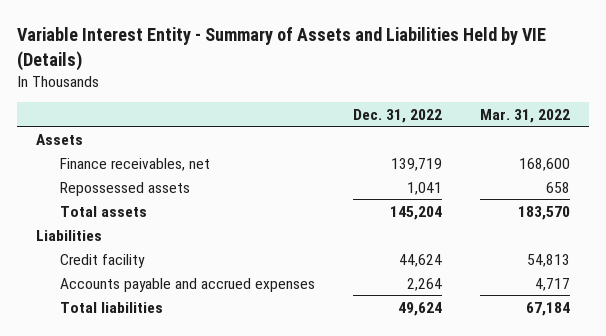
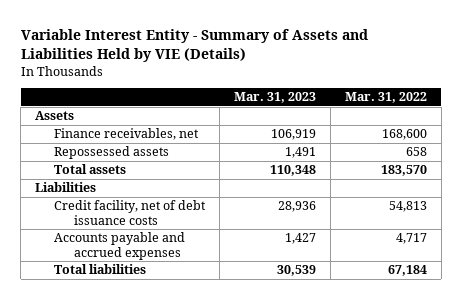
[353,108,443,123] Dec. 31, 2022 -> none
none -> [234,92,317,104] Mar. 31, 2023
[59,253,145,268] Credit facility -> [54,200,207,225] Credit facility, net of debt issuance costs

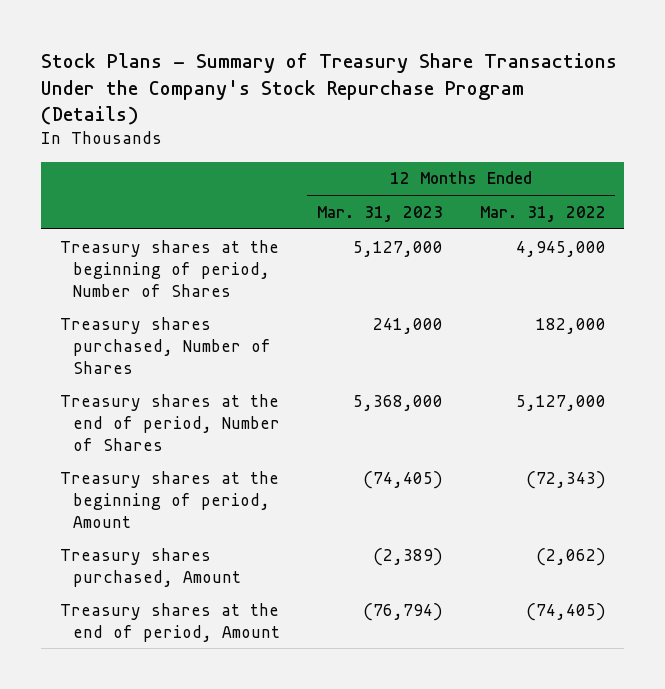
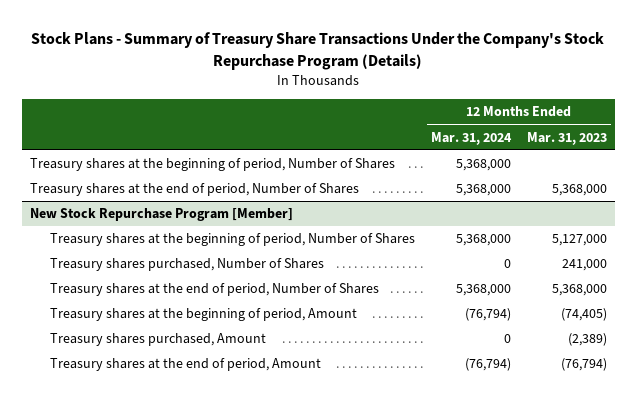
[479,205,606,222] Mar. 31, 2022 -> none
none -> [430,131,512,145] Mar. 31, 2024
none -> [29,158,395,172] Treasury shares at the beginning of period, Number of Shares
none -> [29,183,359,197] Treasury shares at the end of period, Number of Shares
none -> [29,208,293,222] New Stock Repurchase Program [Member]

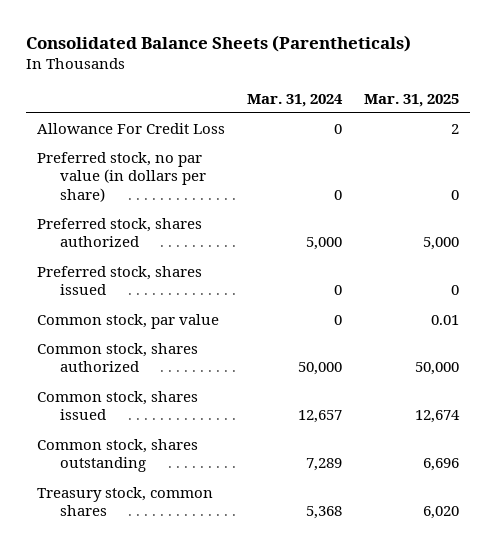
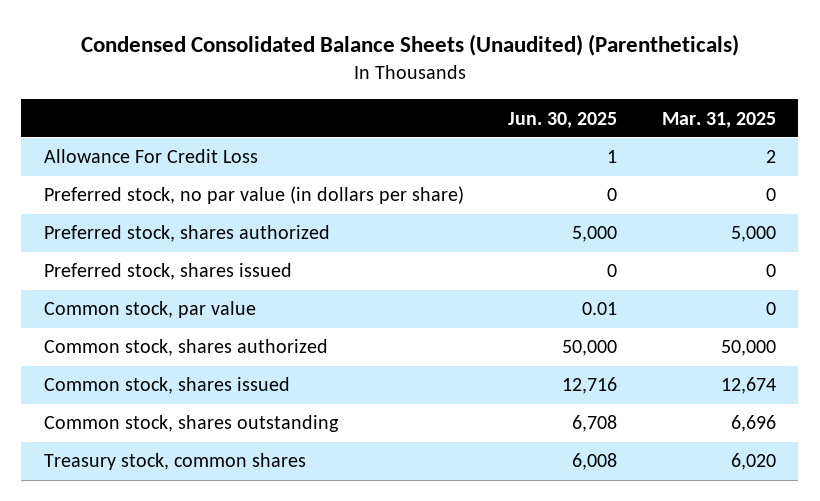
[25,34,411,52] Consolidated Balance Sheets (Parentheticals) -> [80,34,739,57] Condensed Consolidated Balance Sheets (Unaudited) (Parentheticals)
[247,93,344,107] Mar. 31, 2024 -> none
none -> [508,111,618,128] Jun. 30, 2025
[431,315,460,326] 0.01 -> [766,302,777,316] 0

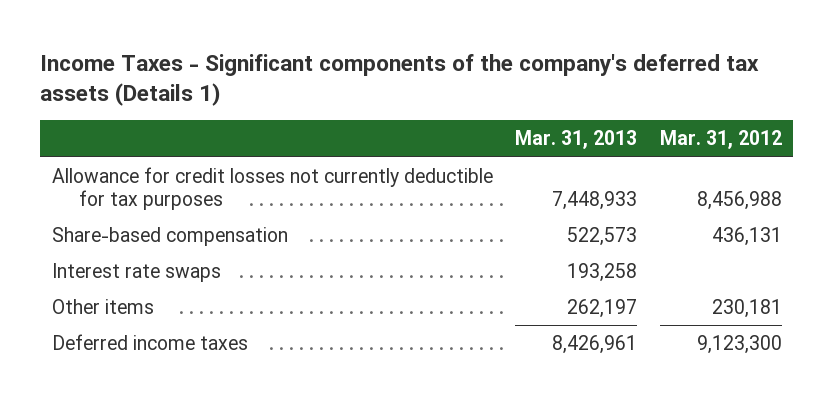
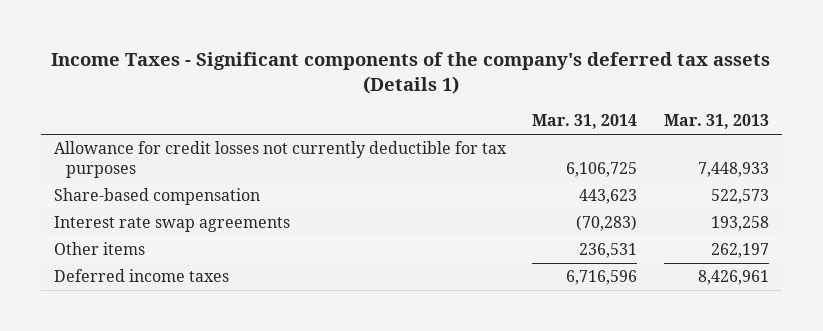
[659,130,782,150] Mar. 31, 2012 -> none
none -> [532,114,638,130] Mar. 31, 2014
[51,263,221,283] Interest rate swaps -> [54,216,291,233] Interest rate swap agreements

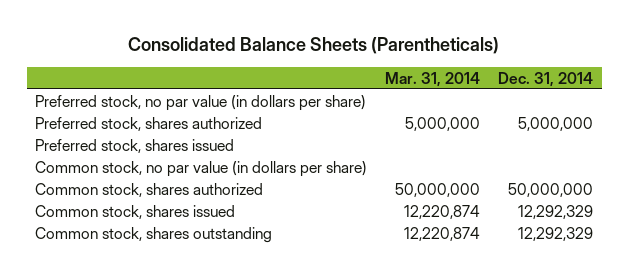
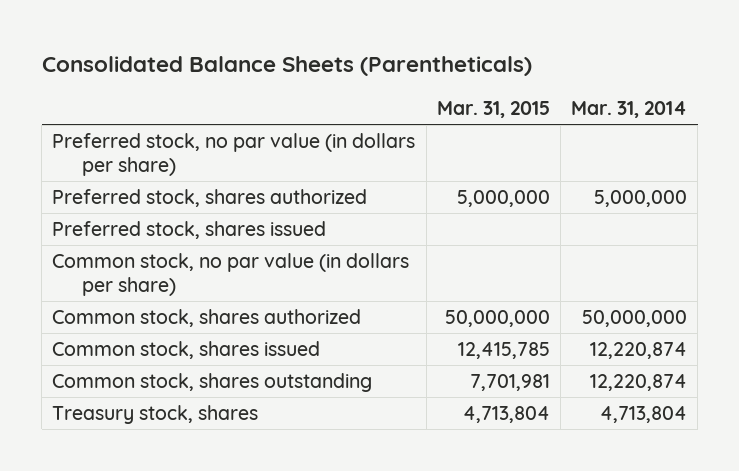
[498,71,594,87] Dec. 31, 2014 -> none
none -> [436,101,550,119] Mar. 31, 2015
none -> [52,405,259,425] Treasury stock, shares

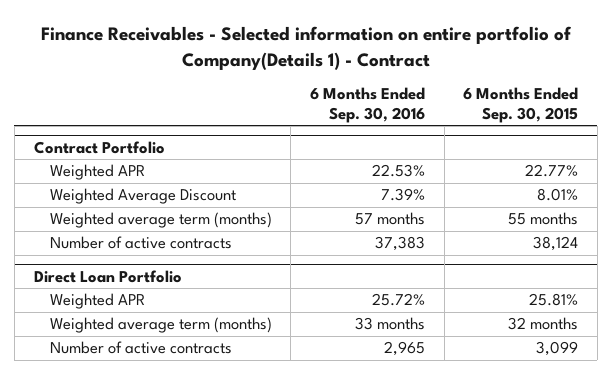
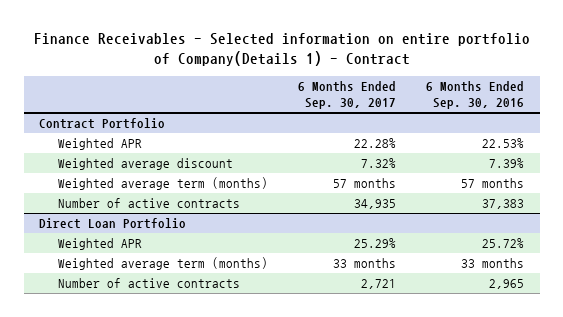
[463,87,579,123] 6 Months Ended Sep. 30, 2015 -> none
none -> [298,80,397,110] 6 Months Ended Sep. 30, 2017
[49,188,236,205] Weighted Average Discount -> [57,158,233,171] Weighted average discount

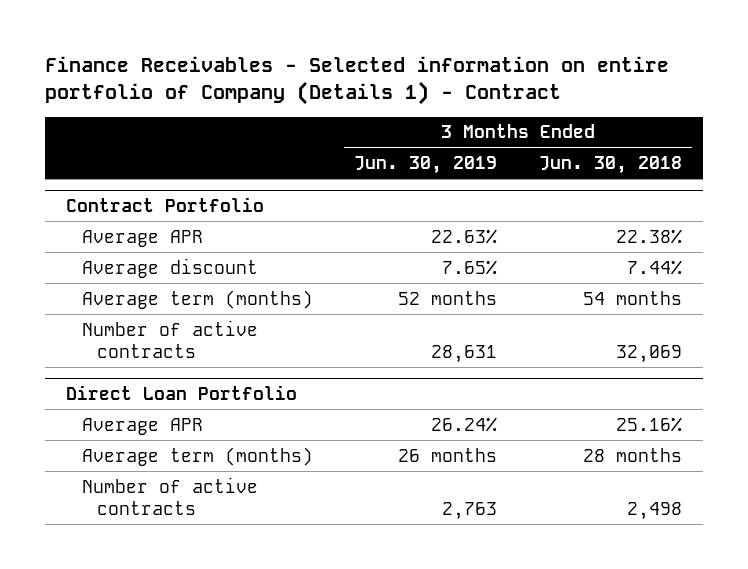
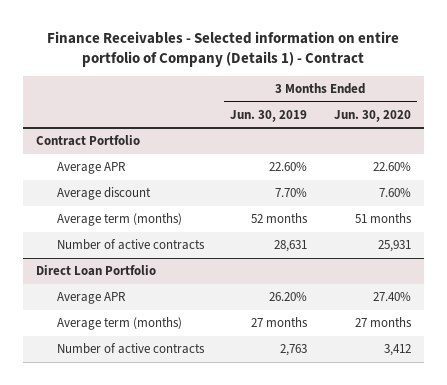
[538,155,682,174] Jun. 30, 2018 -> none
none -> [333,109,411,122] Jun. 30, 2020
[431,228,498,244] 22.63% -> [269,162,308,172] 22.60%
[442,259,498,275] 7.65% -> [275,188,308,198] 7.70%
[431,416,498,432] 26.24% -> [269,292,308,302] 26.20%
[398,447,498,462] 26 months -> [251,317,309,328] 27 months

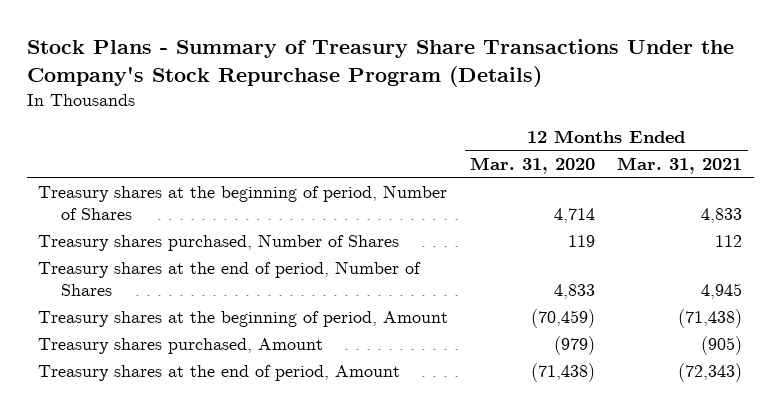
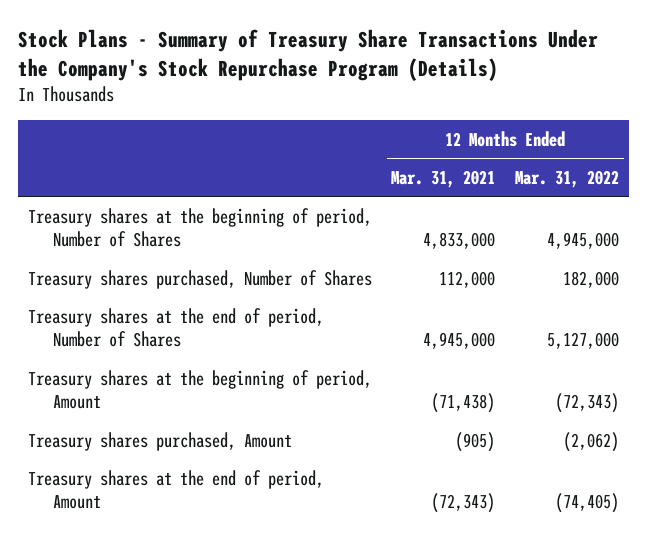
[470,156,596,174] Mar. 31, 2020 -> none
none -> [514,169,619,188] Mar. 31, 2022
[701,207,743,223] 4,833 -> [423,232,496,250] 4,833,000
[715,234,743,247] 112 -> [439,270,496,288] 112,000
[701,282,743,299] 4,945 -> [423,332,496,350] 4,945,000

